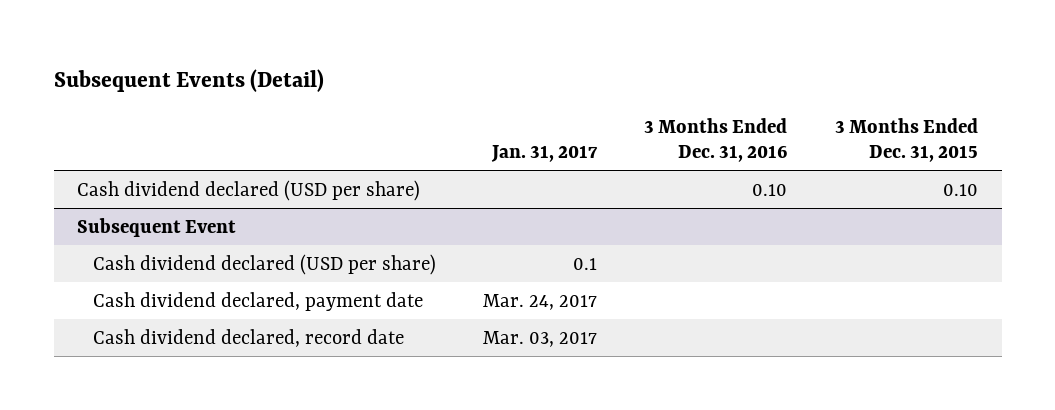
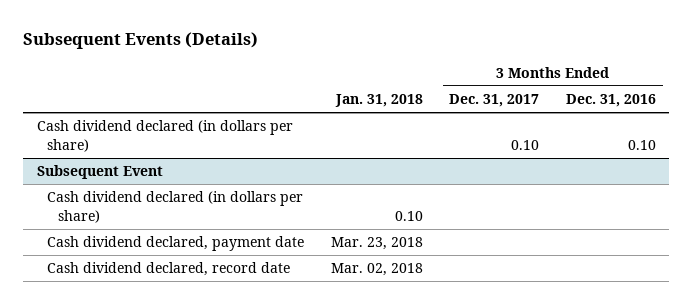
[53,69,324,93] Subsequent Events (Detail) -> [23,32,259,50] Subsequent Events (Details)
[491,144,599,162] Jan. 31, 2017 -> none
[834,118,978,162] 3 Months Ended Dec. 31, 2015 -> none
none -> [334,94,423,108] Jan. 31, 2018
none -> [449,94,540,108] Dec. 31, 2017
[77,179,421,201] Cash dividend declared (USD per share) -> [36,120,293,152] Cash dividend declared (in dollars per share)
[92,253,436,275] Cash dividend declared (USD per share) -> [47,191,304,223] Cash dividend declared (in dollars per share)

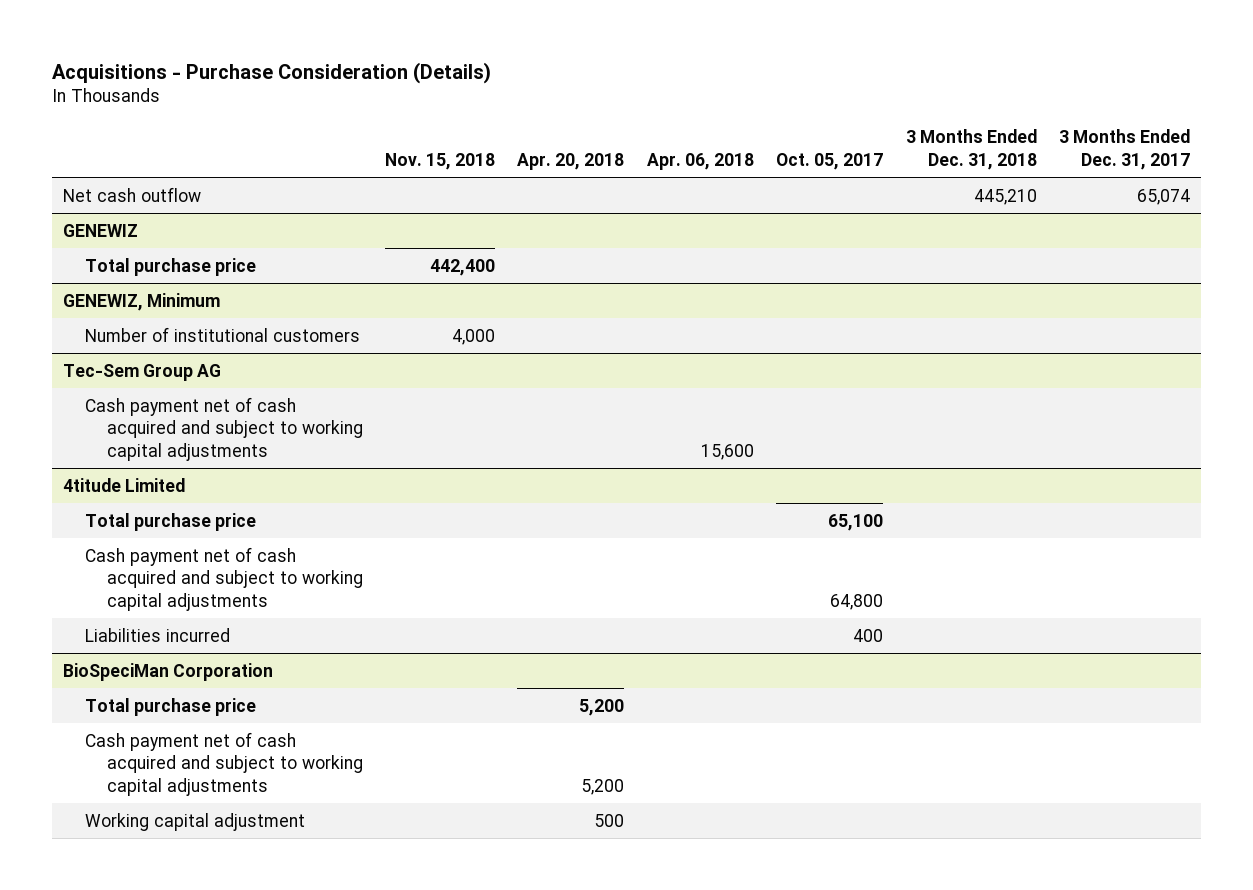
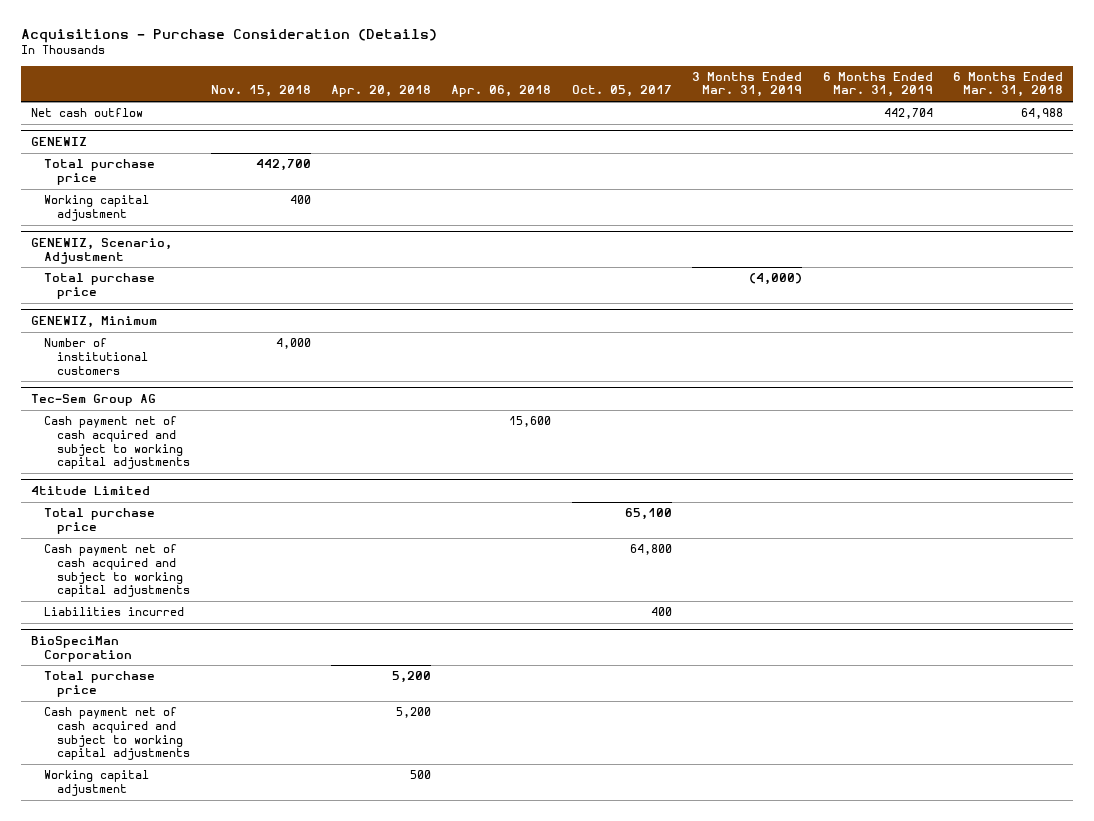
[905,129,1037,170] 3 Months Ended Dec. 31, 2018 -> none
[1059,129,1191,170] 3 Months Ended Dec. 31, 2017 -> none
none -> [692,71,803,98] 3 Months Ended Mar. 31, 2019
none -> [822,71,933,98] 6 Months Ended Mar. 31, 2019
none -> [953,71,1064,98] 6 Months Ended Mar. 31, 2018
[430,258,496,276] 442,400 -> [255,159,311,172] 442,700
none -> [44,195,150,221] Working capital adjustment
none -> [31,238,173,264] GENEWIZ, Scenario, Adjustment
none -> [44,273,156,299] Total purchase price

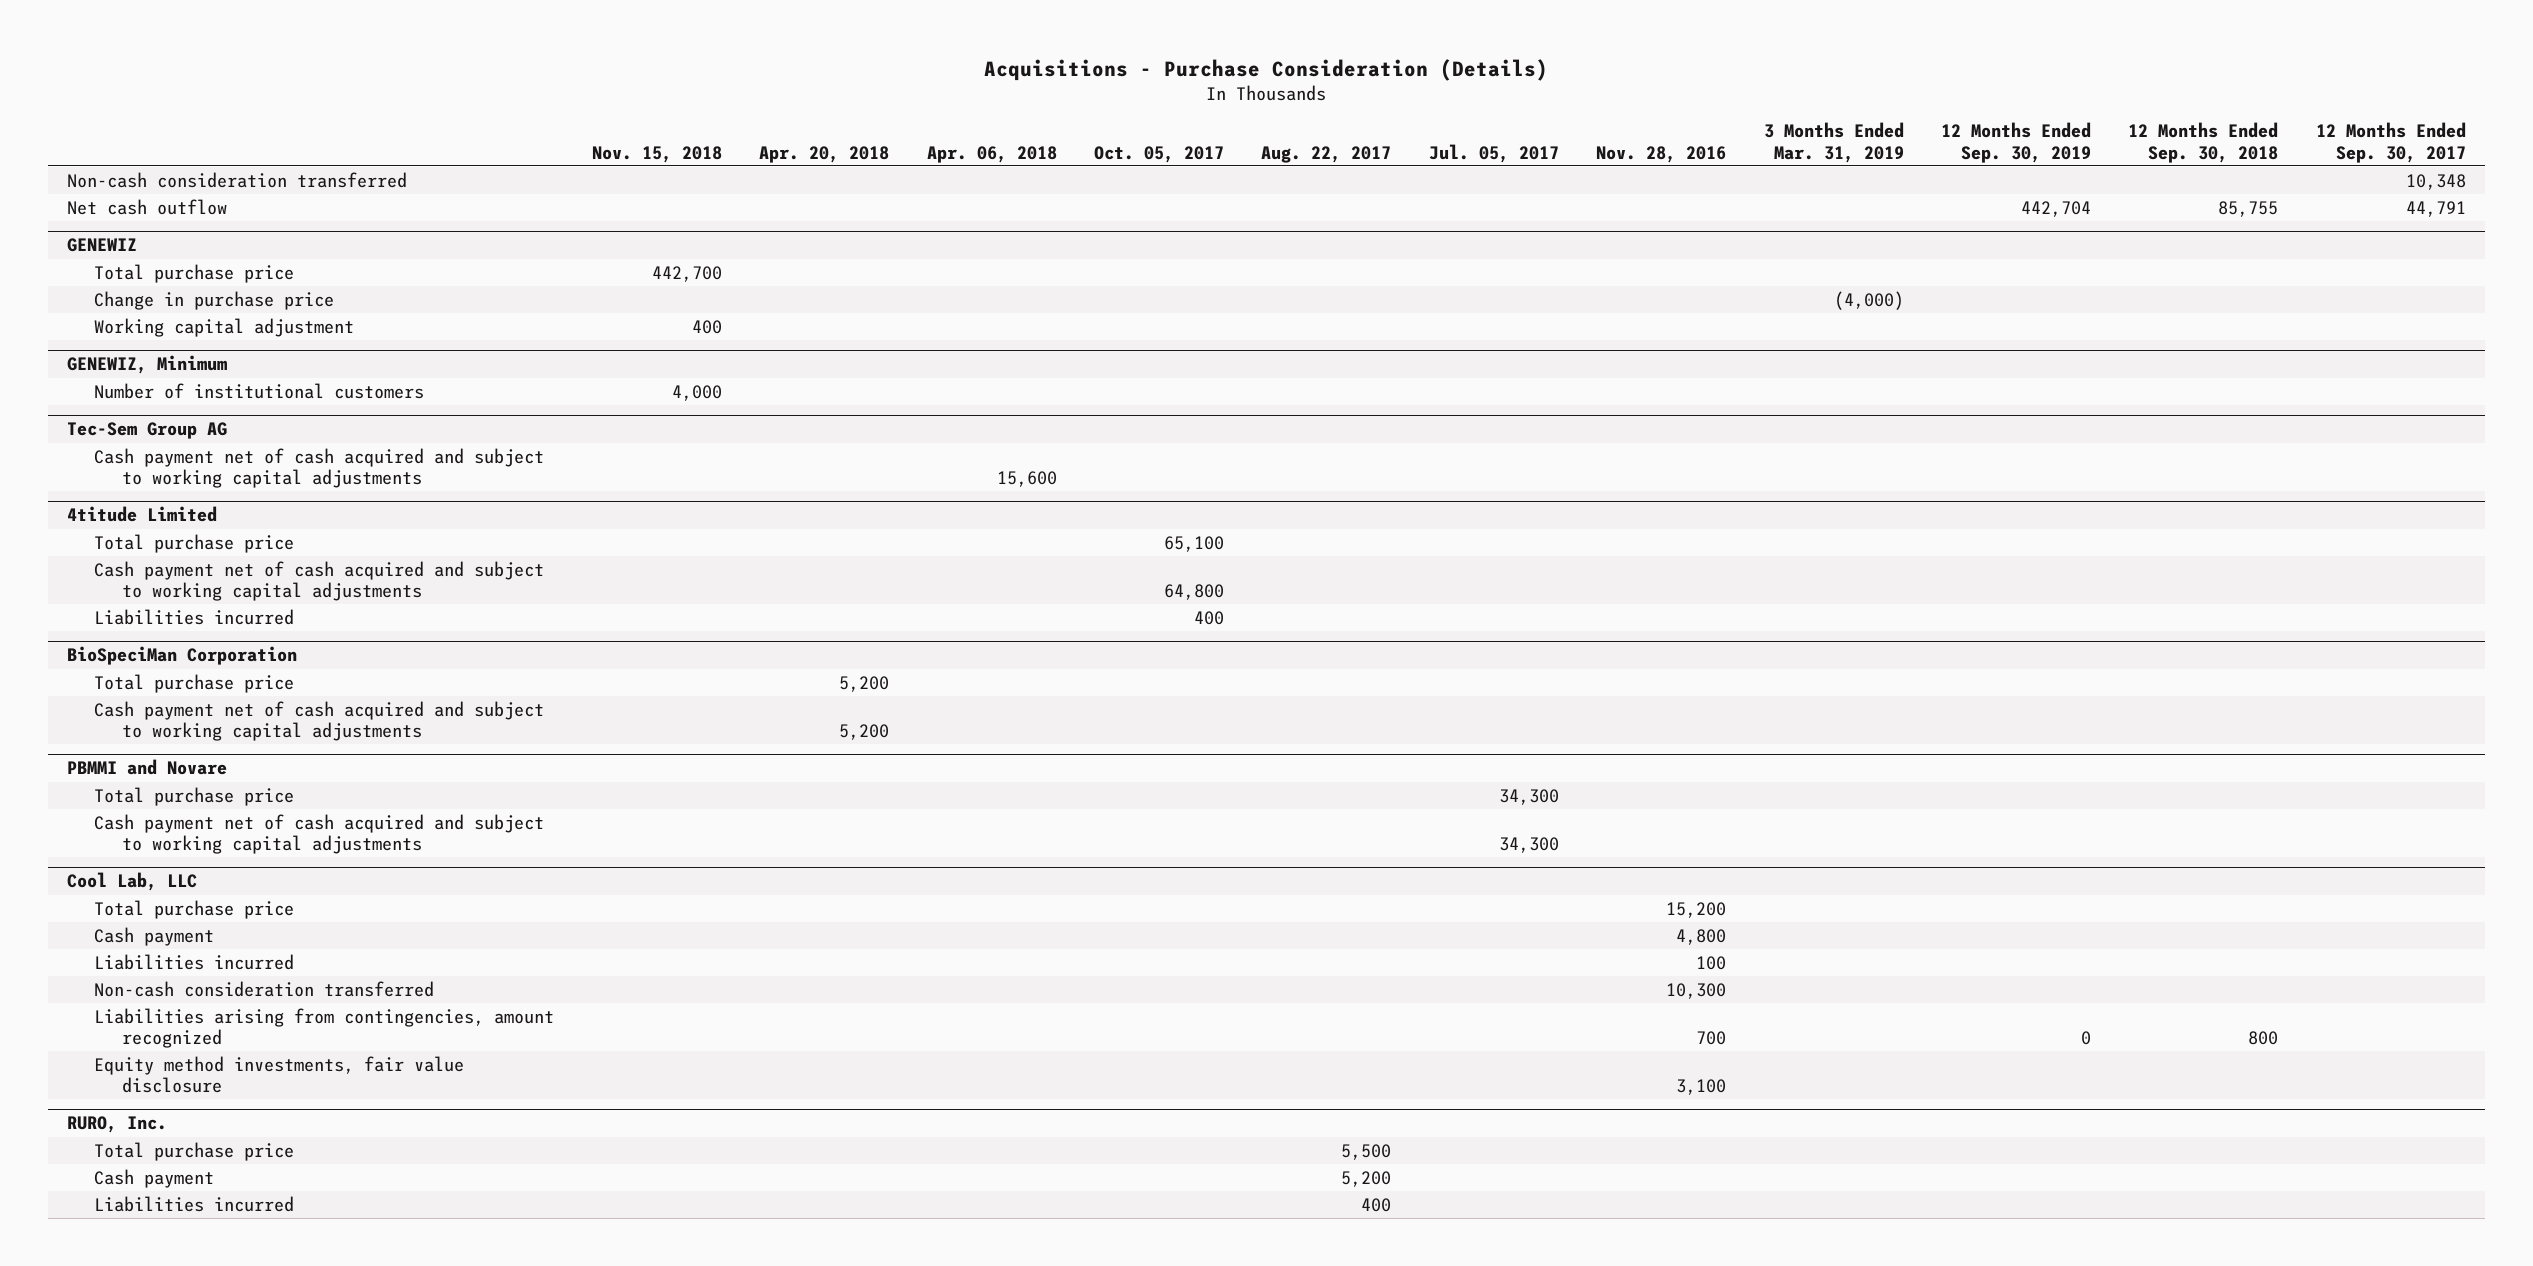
[822,71,933,98] 6 Months Ended Mar. 31, 2019 -> none
[953,71,1064,98] 6 Months Ended Mar. 31, 2018 -> none
none -> [1261,145,1392,163] Aug. 22, 2017
none -> [1428,143,1559,163] Jul. 05, 2017
none -> [1596,145,1727,163] Nov. 28, 2016
none -> [1941,122,2092,163] 12 Months Ended Sep. 30, 2019
none -> [2128,122,2279,163] 12 Months Ended Sep. 30, 2018
none -> [2315,122,2466,163] 12 Months Ended Sep. 30, 2017
none -> [66,171,407,188] Non-cash consideration transferred
none -> [94,290,335,310] Change in purchase price
[31,238,173,264] GENEWIZ, Scenario, Adjustment -> none
[44,273,156,299] Total purchase price -> none
[44,770,150,796] Working capital adjustment -> none
none -> [66,759,227,776] PBMMI and Novare
none -> [94,786,295,806] Total purchase price
none -> [94,813,545,855] Cash payment net of cash acquired and subject to working capital adjustments
none -> [66,872,197,892] Cool Lab, LLC
none -> [94,899,295,919] Total purchase price
none -> [94,926,215,946] Cash payment
none -> [94,953,295,970] Liabilities incurred
none -> [94,980,435,997] Non-cash consideration transferred
none -> [94,1007,555,1049] Liabilities arising from contingencies, amount recognized
none -> [94,1055,465,1094] Equity method investments, fair value disclosure
none -> [66,1116,167,1134] RURO, Inc.
none -> [94,1141,295,1161] Total purchase price
none -> [94,1168,215,1188] Cash payment
none -> [94,1195,295,1212] Liabilities incurred

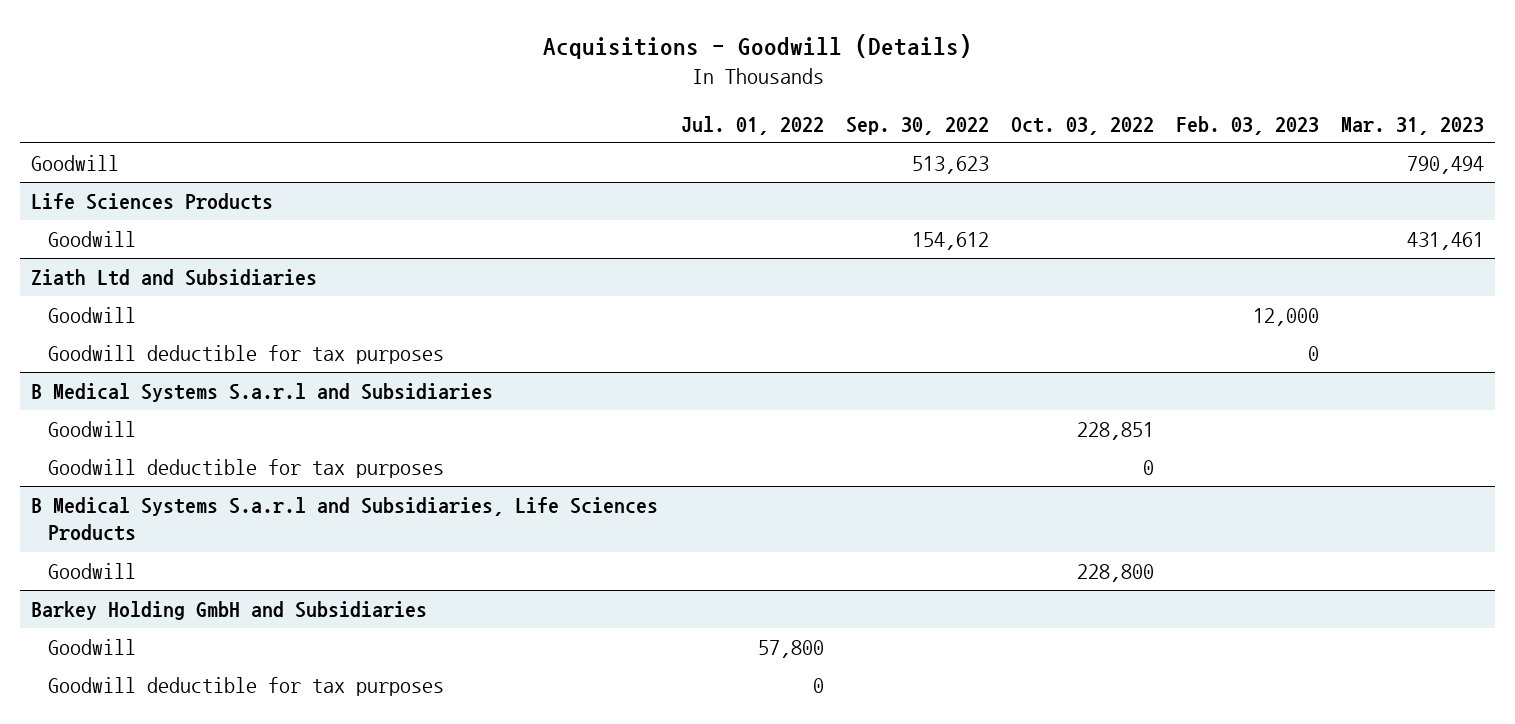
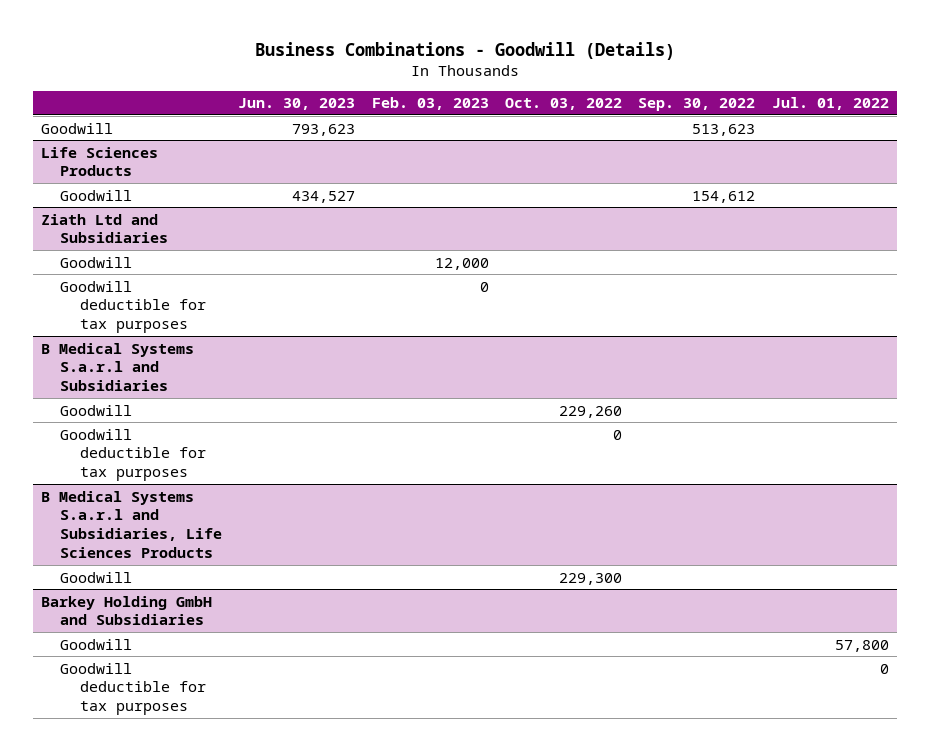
[542,33,972,59] Acquisitions - Goodwill (Details) -> [254,41,675,60] Business Combinations - Goodwill (Details)
[1340,116,1484,135] Mar. 31, 2023 -> none
none -> [238,98,356,111] Jun. 30, 2023
[1076,422,1154,441] 228,851 -> [559,405,623,418] 229,260
[1076,564,1154,583] 228,800 -> [559,572,623,585] 229,300

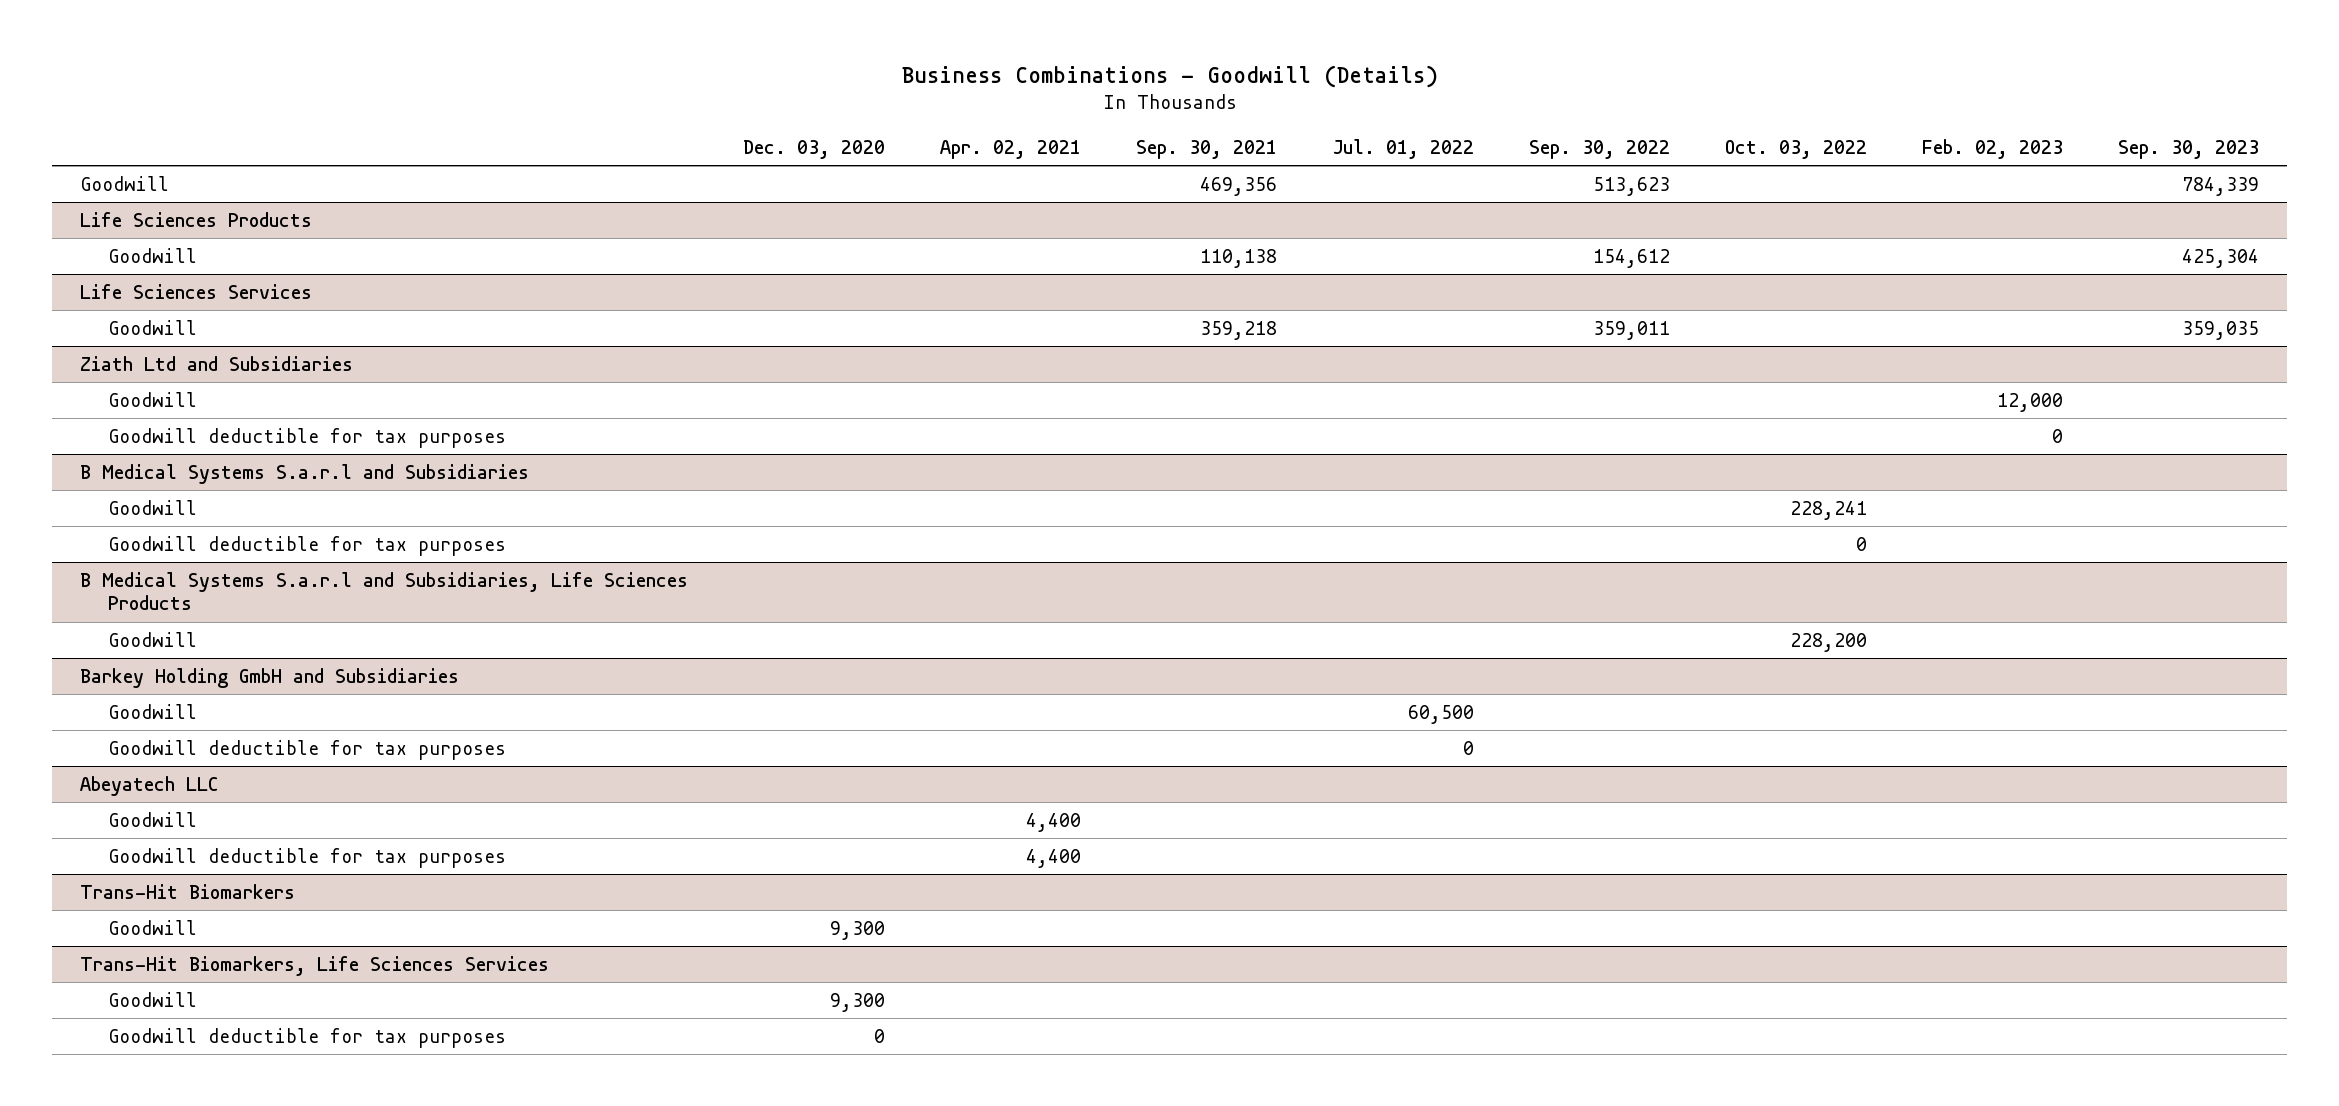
[238,98,356,111] Jun. 30, 2023 -> none
[371,97,489,111] Feb. 03, 2023 -> none
none -> [743,139,886,159] Dec. 03, 2020
none -> [940,139,1082,159] Apr. 02, 2021
none -> [1136,139,1278,159] Sep. 30, 2021
none -> [1922,138,2064,159] Feb. 02, 2023
none -> [2118,139,2260,159] Sep. 30, 2023
none -> [79,283,312,299] Life Sciences Services
none -> [107,319,197,335] Goodwill
[559,405,623,418] 229,260 -> [1789,500,1867,520] 228,241
[559,572,623,585] 229,300 -> [1789,632,1867,652] 228,200
[834,639,889,652] 57,800 -> [1407,704,1474,724] 60,500
none -> [79,775,219,796] Abeyatech LLC
none -> [107,811,197,827] Goodwill
none -> [107,847,506,868] Goodwill deductible for tax purposes
none -> [79,883,295,899] Trans-Hit Biomarkers
none -> [107,919,197,935] Goodwill
none -> [79,955,549,976] Trans-Hit Biomarkers, Life Sciences Services
none -> [107,991,197,1007] Goodwill
none -> [107,1027,506,1048] Goodwill deductible for tax purposes

